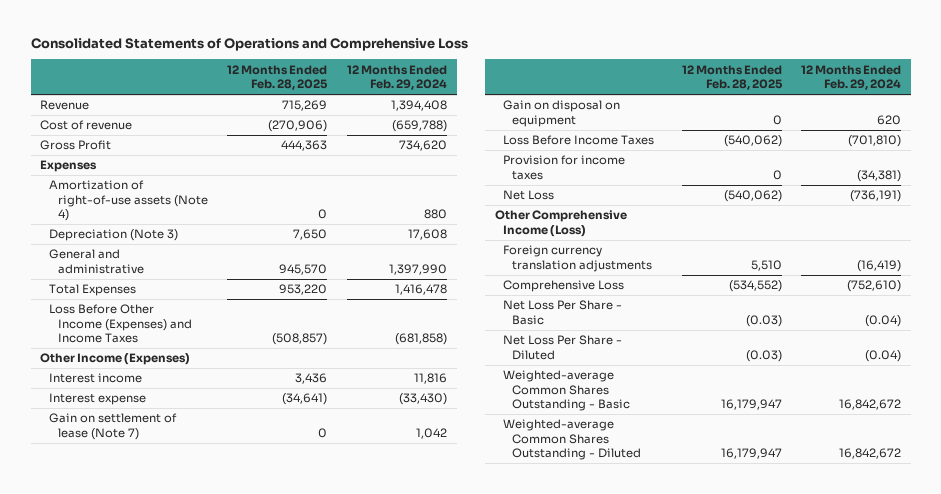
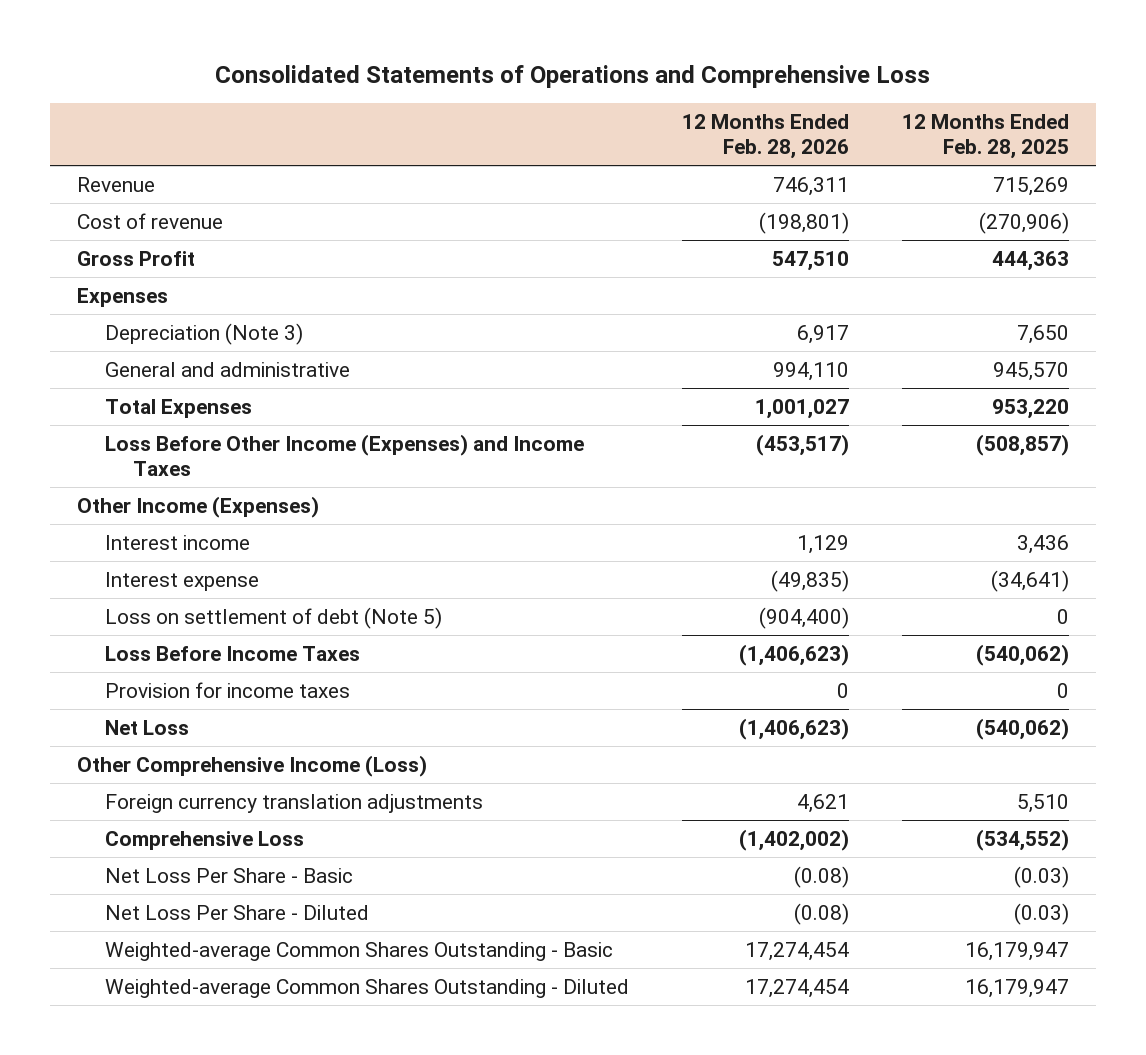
[346,64,447,91] 12 Months Ended Feb. 29, 2024 -> none
none -> [682,114,850,160] 12 Months Ended Feb. 28, 2026
[49,180,208,222] Amortization of right-of-use assets (Note 4) -> none
[49,413,178,440] Gain on settlement of lease (Note 7) -> none
[503,100,621,127] Gain on disposal on equipment -> none
none -> [104,606,442,629] Loss on settlement of debt (Note 5)

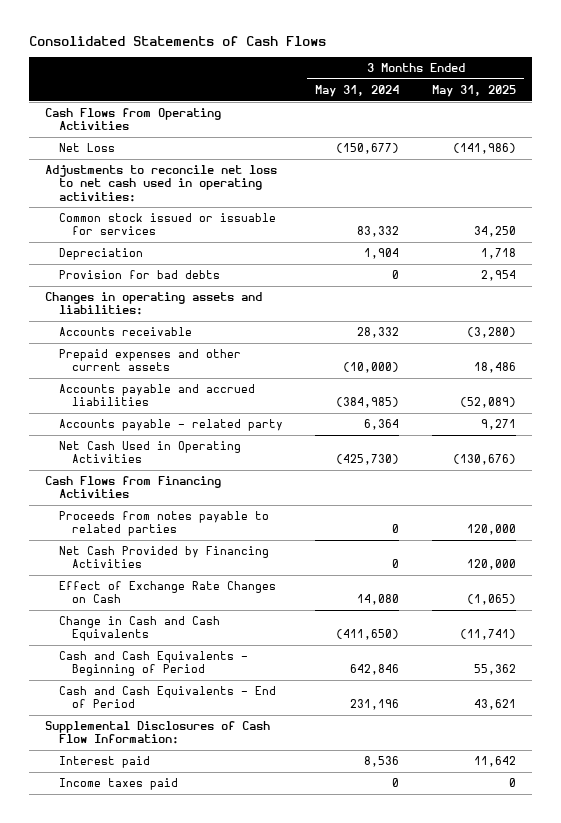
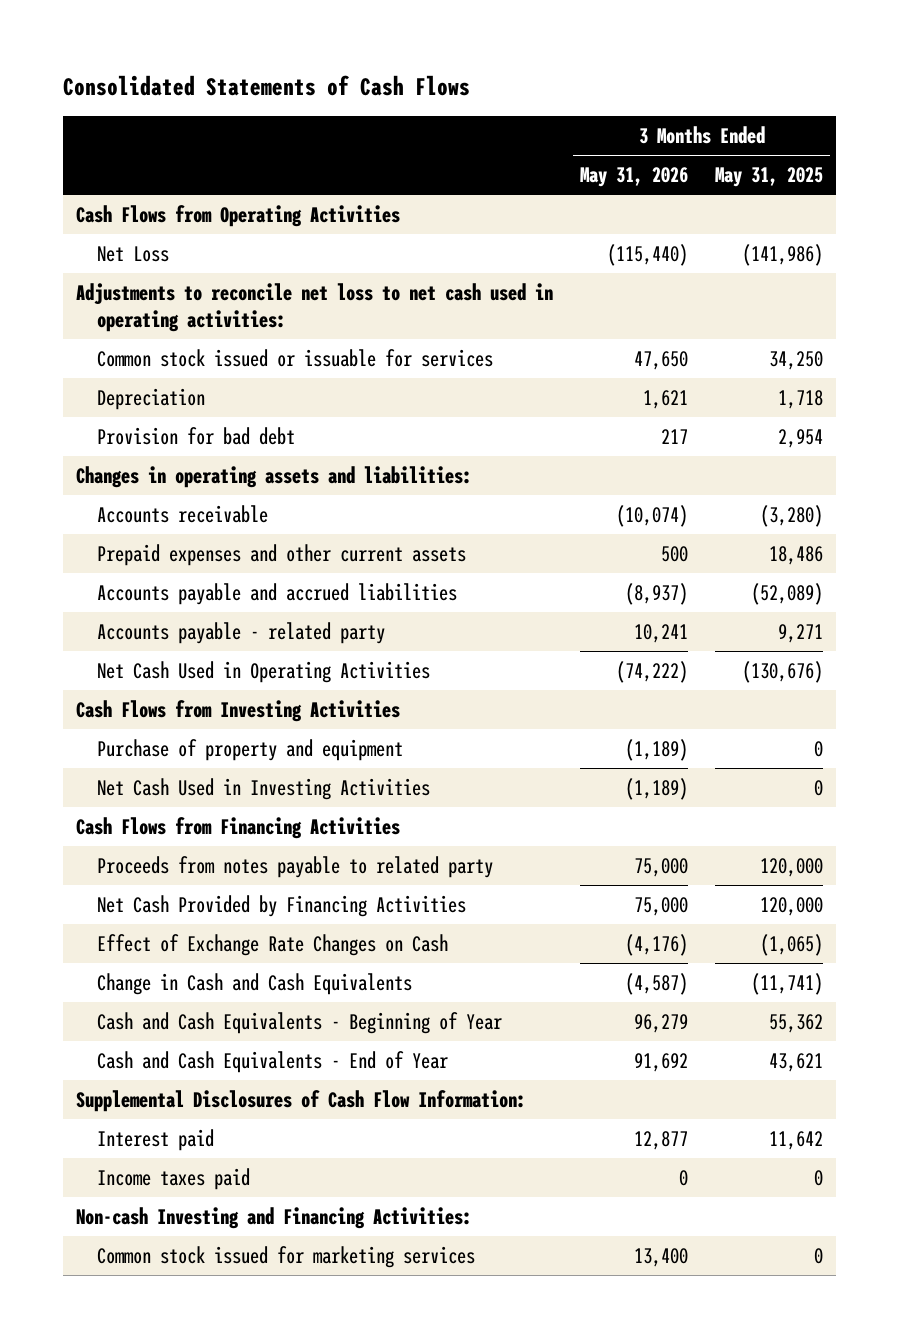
[315,84,400,97] May 31, 2024 -> none
none -> [580,167,689,188] May 31, 2026
[58,270,220,280] Provision for bad debts -> [97,426,296,445] Provision for bad debt
none -> [76,699,401,722] Cash Flows from Investing Activities
none -> [97,738,404,761] Purchase of property and equipment
none -> [97,777,431,800] Net Cash Used in Investing Activities
[58,511,269,537] Proceeds from notes payable to related parties -> [97,855,494,878] Proceeds from notes payable to related party
[58,651,248,677] Cash and Cash Equivalents - Beginning of Period -> [97,1011,503,1034] Cash and Cash Equivalents - Beginning of Year
[58,686,276,709] Cash and Cash Equivalents - End of Period -> [97,1050,449,1073] Cash and Cash Equivalents - End of Year
none -> [76,1206,473,1229] Non-cash Investing and Financing Activities:
none -> [97,1245,476,1268] Common stock issued for marketing services

